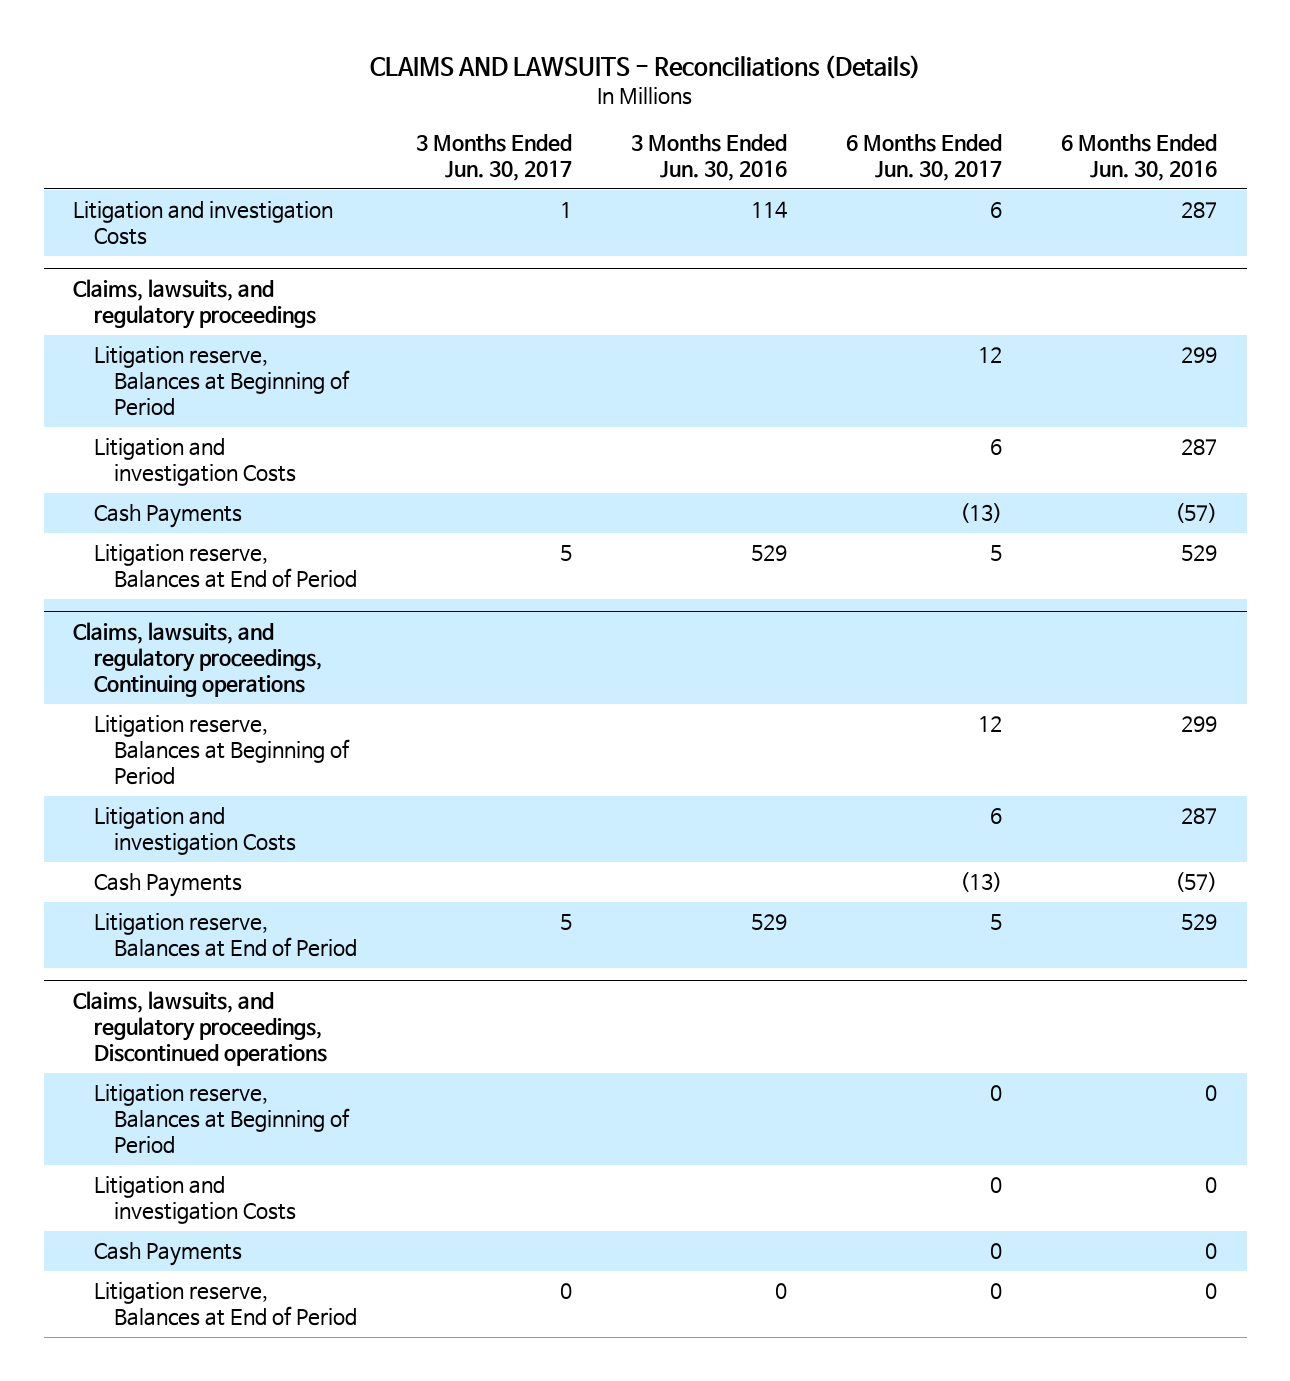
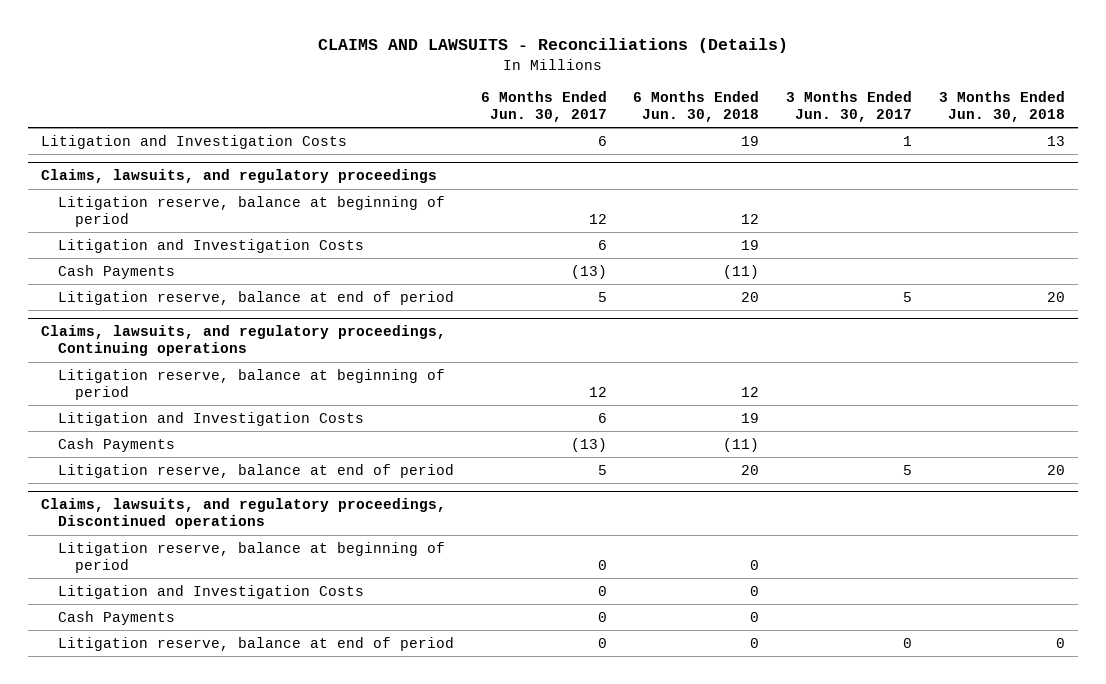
[631,134,788,182] 3 Months Ended Jun. 30, 2016 -> none
[1061,134,1218,182] 6 Months Ended Jun. 30, 2016 -> none
none -> [633,90,760,122] 6 Months Ended Jun. 30, 2018
none -> [938,90,1065,122] 3 Months Ended Jun. 30, 2018
[73,201,334,246] Litigation and investigation Costs -> [41,134,348,149] Litigation and Investigation Costs
[93,346,351,416] Litigation reserve, Balances at Beginning of Period -> [58,195,446,227] Litigation reserve, balance at beginning of period
[93,438,297,487] Litigation and investigation Costs -> [58,238,365,253] Litigation and Investigation Costs
[93,544,358,589] Litigation reserve, Balances at End of Period -> [58,290,455,305] Litigation reserve, balance at end of period
[93,715,351,785] Litigation reserve, Balances at Beginning of Period -> [58,368,446,400] Litigation reserve, balance at beginning of period
[93,807,297,856] Litigation and investigation Costs -> [58,411,365,426] Litigation and Investigation Costs
[93,913,358,958] Litigation reserve, Balances at End of Period -> [58,463,455,478] Litigation reserve, balance at end of period
[93,1084,351,1154] Litigation reserve, Balances at Beginning of Period -> [58,541,446,573] Litigation reserve, balance at beginning of period
[93,1176,297,1225] Litigation and investigation Costs -> [58,584,365,599] Litigation and Investigation Costs
[93,1282,358,1327] Litigation reserve, Balances at End of Period -> [58,636,455,651] Litigation reserve, balance at end of period

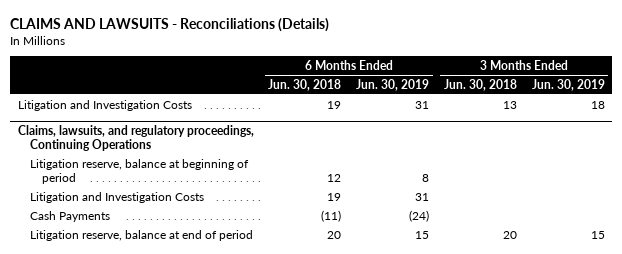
[480,90,607,122] 6 Months Ended Jun. 30, 2017 -> none
[786,90,913,122] 3 Months Ended Jun. 30, 2017 -> none
none -> [356,78,430,91] Jun. 30, 2019
none -> [531,78,605,91] Jun. 30, 2019
[41,169,438,184] Claims, lawsuits, and regulatory proceedings -> none
[58,195,446,227] Litigation reserve, balance at beginning of period -> none
[58,238,365,253] Litigation and Investigation Costs -> none
[58,264,176,279] Cash Payments -> none
[58,290,455,305] Litigation reserve, balance at end of period -> none
[41,325,447,357] Claims, lawsuits, and regulatory proceedings, Continuing operations -> [17,124,254,152] Claims, lawsuits, and regulatory proceedings, Continuing Operations
[41,498,447,530] Claims, lawsuits, and regulatory proceedings, Discontinued operations -> none
[58,541,446,573] Litigation reserve, balance at beginning of period -> none
[58,584,365,599] Litigation and Investigation Costs -> none
[58,610,176,625] Cash Payments -> none
[58,636,455,651] Litigation reserve, balance at end of period -> none

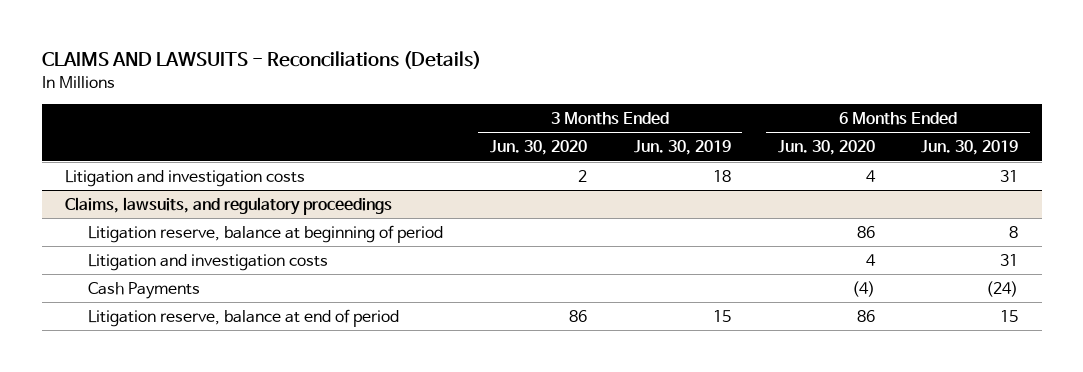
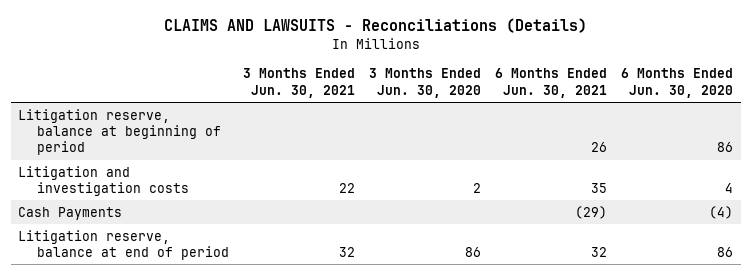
[633,140,731,156] Jun. 30, 2019 -> none
[921,140,1019,156] Jun. 30, 2019 -> none
none -> [243,68,356,98] 3 Months Ended Jun. 30, 2021
none -> [495,68,608,98] 6 Months Ended Jun. 30, 2021
[65,196,393,215] Claims, lawsuits, and regulatory proceedings -> none
[88,253,329,271] Litigation and investigation costs -> none
[65,169,306,187] Litigation and investigation costs -> [18,165,190,197] Litigation and investigation costs

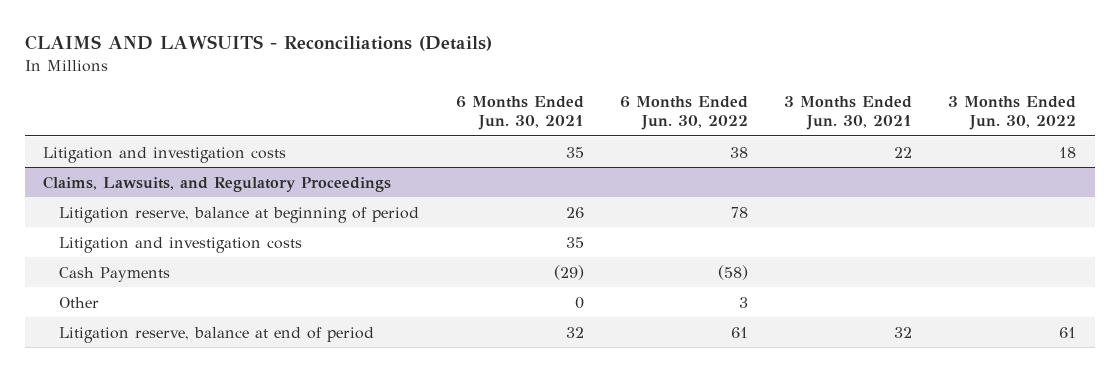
[369,68,482,98] 3 Months Ended Jun. 30, 2020 -> none
[621,68,734,98] 6 Months Ended Jun. 30, 2020 -> none
none -> [619,96,748,131] 6 Months Ended Jun. 30, 2022
none -> [948,96,1077,131] 3 Months Ended Jun. 30, 2022
[18,108,222,156] Litigation reserve, balance at beginning of period -> none
none -> [42,175,391,192] Claims, Lawsuits, and Regulatory Proceedings
none -> [59,206,420,223] Litigation reserve, balance at beginning of period
none -> [59,236,303,253] Litigation and investigation costs
none -> [59,296,100,308] Other

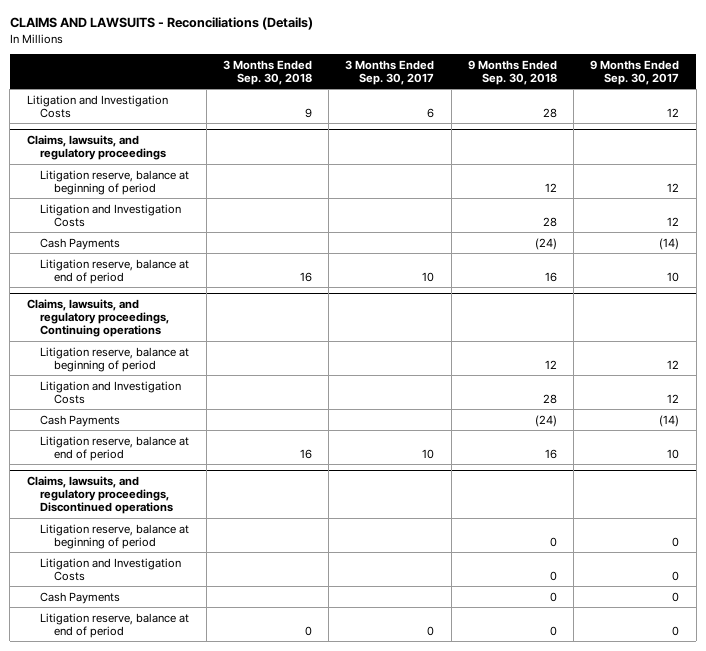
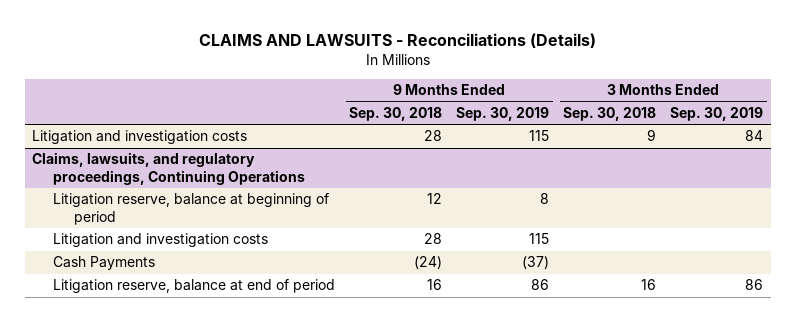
[345,59,435,85] 3 Months Ended Sep. 30, 2017 -> none
[590,59,680,85] 9 Months Ended Sep. 30, 2017 -> none
none -> [456,106,550,121] Sep. 30, 2019
none -> [670,106,764,121] Sep. 30, 2019
[26,135,167,161] Claims, lawsuits, and regulatory proceedings -> none
[40,169,190,195] Litigation reserve, balance at beginning of period -> none
[40,203,182,227] Litigation and Investigation Costs -> none
[40,237,121,250] Cash Payments -> none
[40,258,190,284] Litigation reserve, balance at end of period -> none
[26,94,168,118] Litigation and Investigation Costs -> [31,130,247,145] Litigation and investigation costs
[26,299,170,338] Claims, lawsuits, and regulatory proceedings, Continuing operations -> [31,152,305,185] Claims, lawsuits, and regulatory proceedings, Continuing Operations
[40,380,182,404] Litigation and Investigation Costs -> [52,233,268,248] Litigation and investigation costs
[26,476,174,515] Claims, lawsuits, and regulatory proceedings, Discontinued operations -> none
[40,523,190,549] Litigation reserve, balance at beginning of period -> none
[40,557,182,581] Litigation and Investigation Costs -> none
[40,591,121,604] Cash Payments -> none
[40,612,190,638] Litigation reserve, balance at end of period -> none

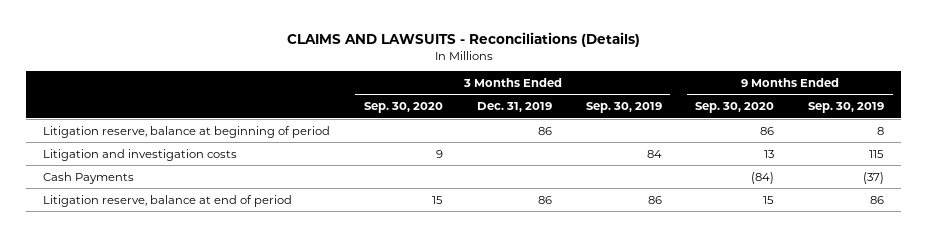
[349,106,443,121] Sep. 30, 2018 -> none
[563,106,657,121] Sep. 30, 2018 -> none
none -> [363,102,443,114] Sep. 30, 2020
none -> [476,102,552,113] Dec. 31, 2019
none -> [695,102,775,114] Sep. 30, 2020
[31,152,305,185] Claims, lawsuits, and regulatory proceedings, Continuing Operations -> none
[52,233,268,248] Litigation and investigation costs -> none
[31,130,247,145] Litigation and investigation costs -> [42,148,237,161] Litigation and investigation costs

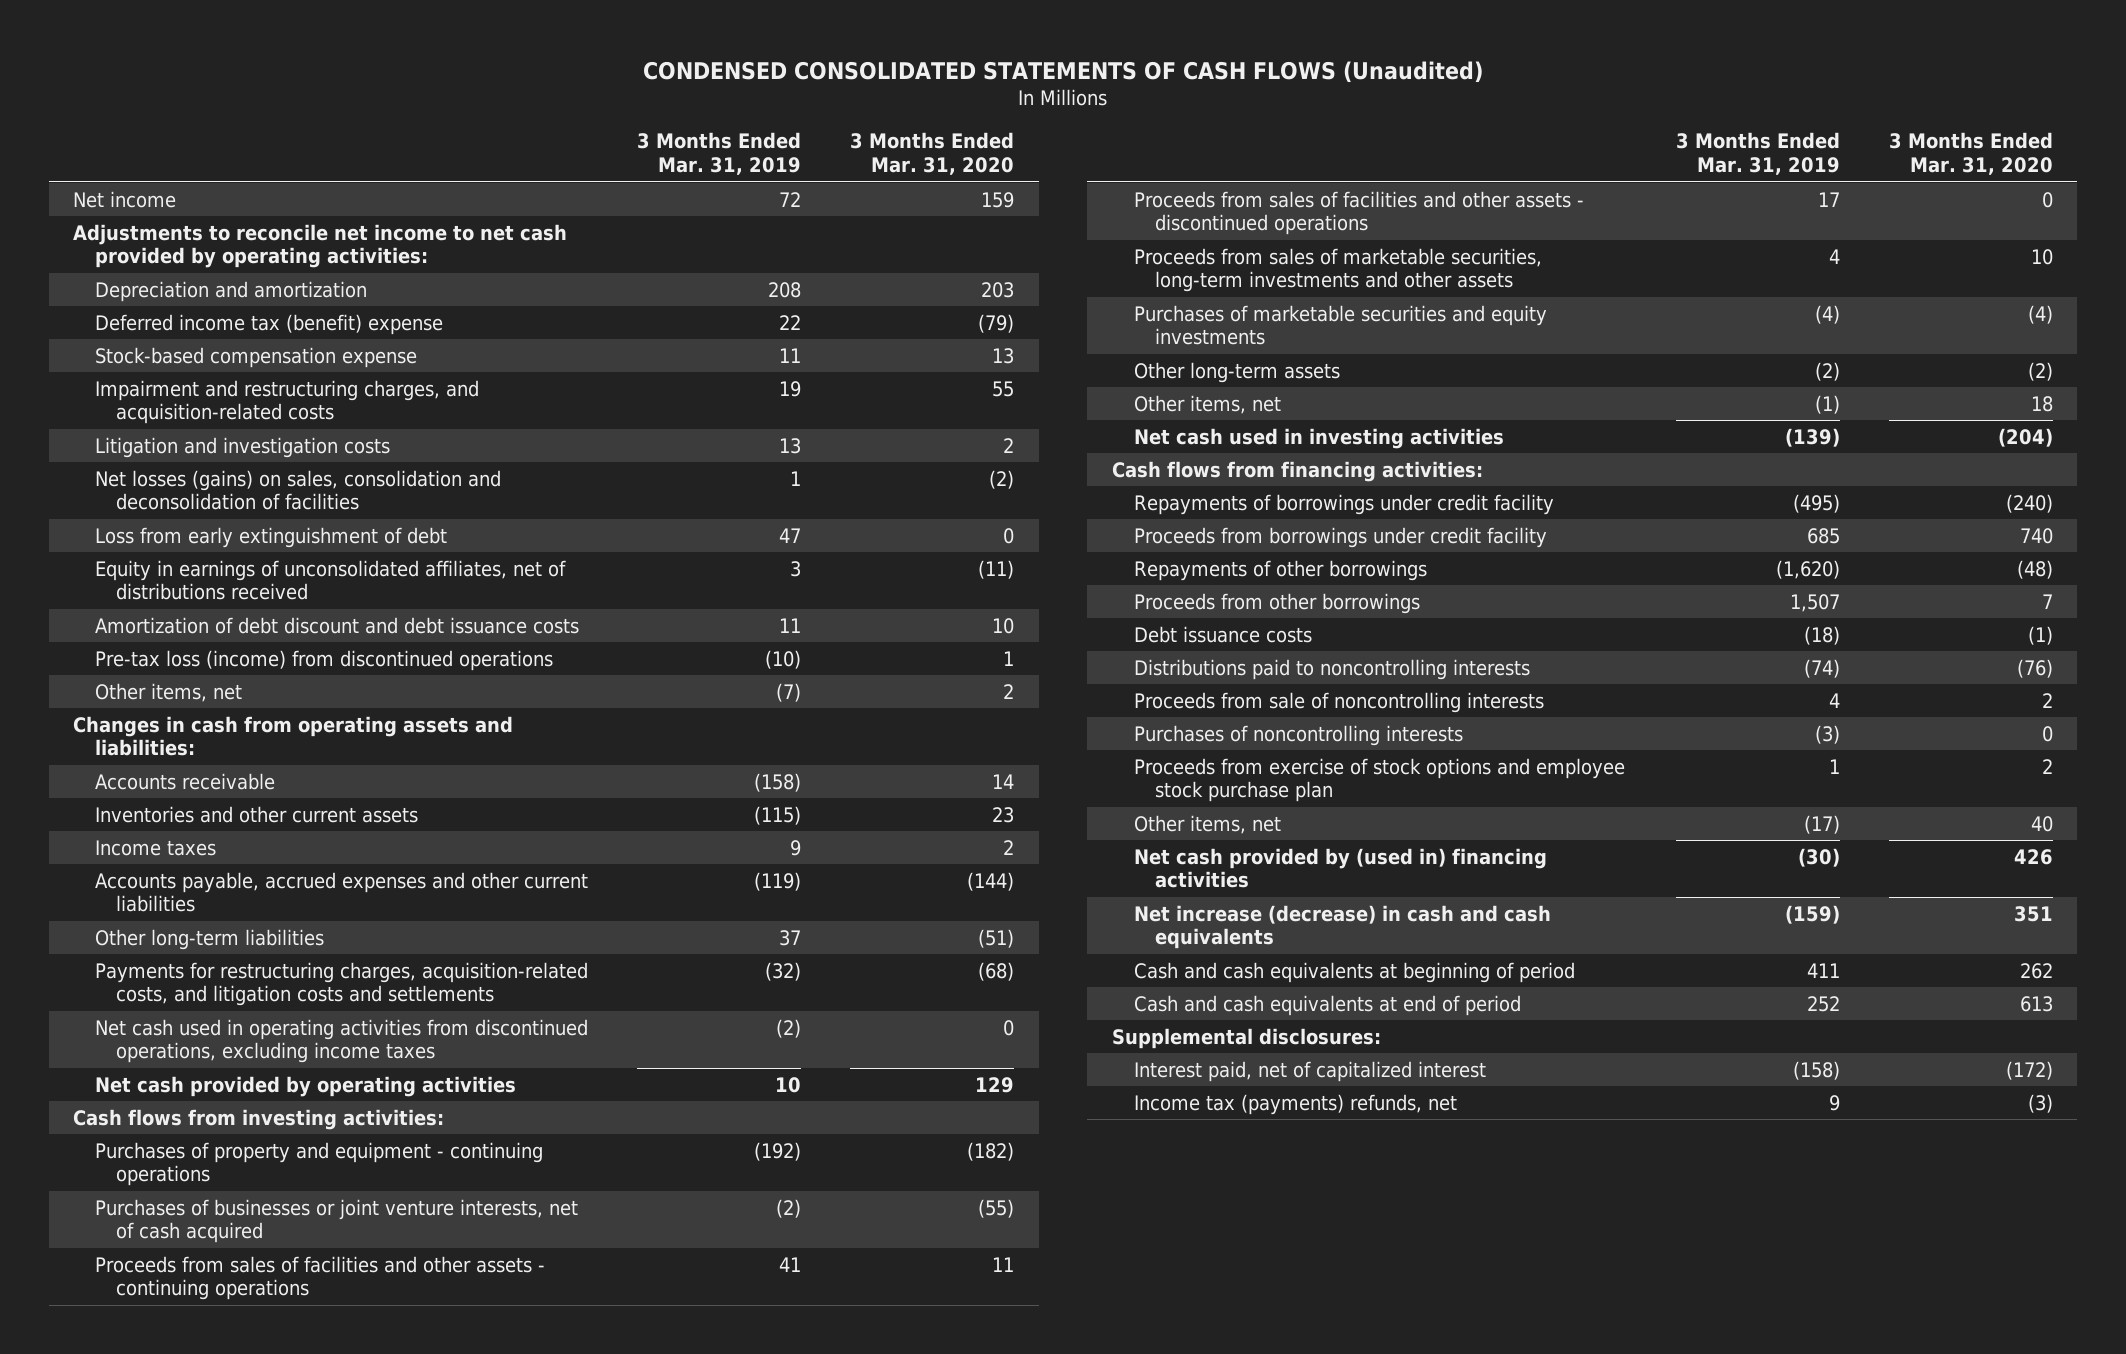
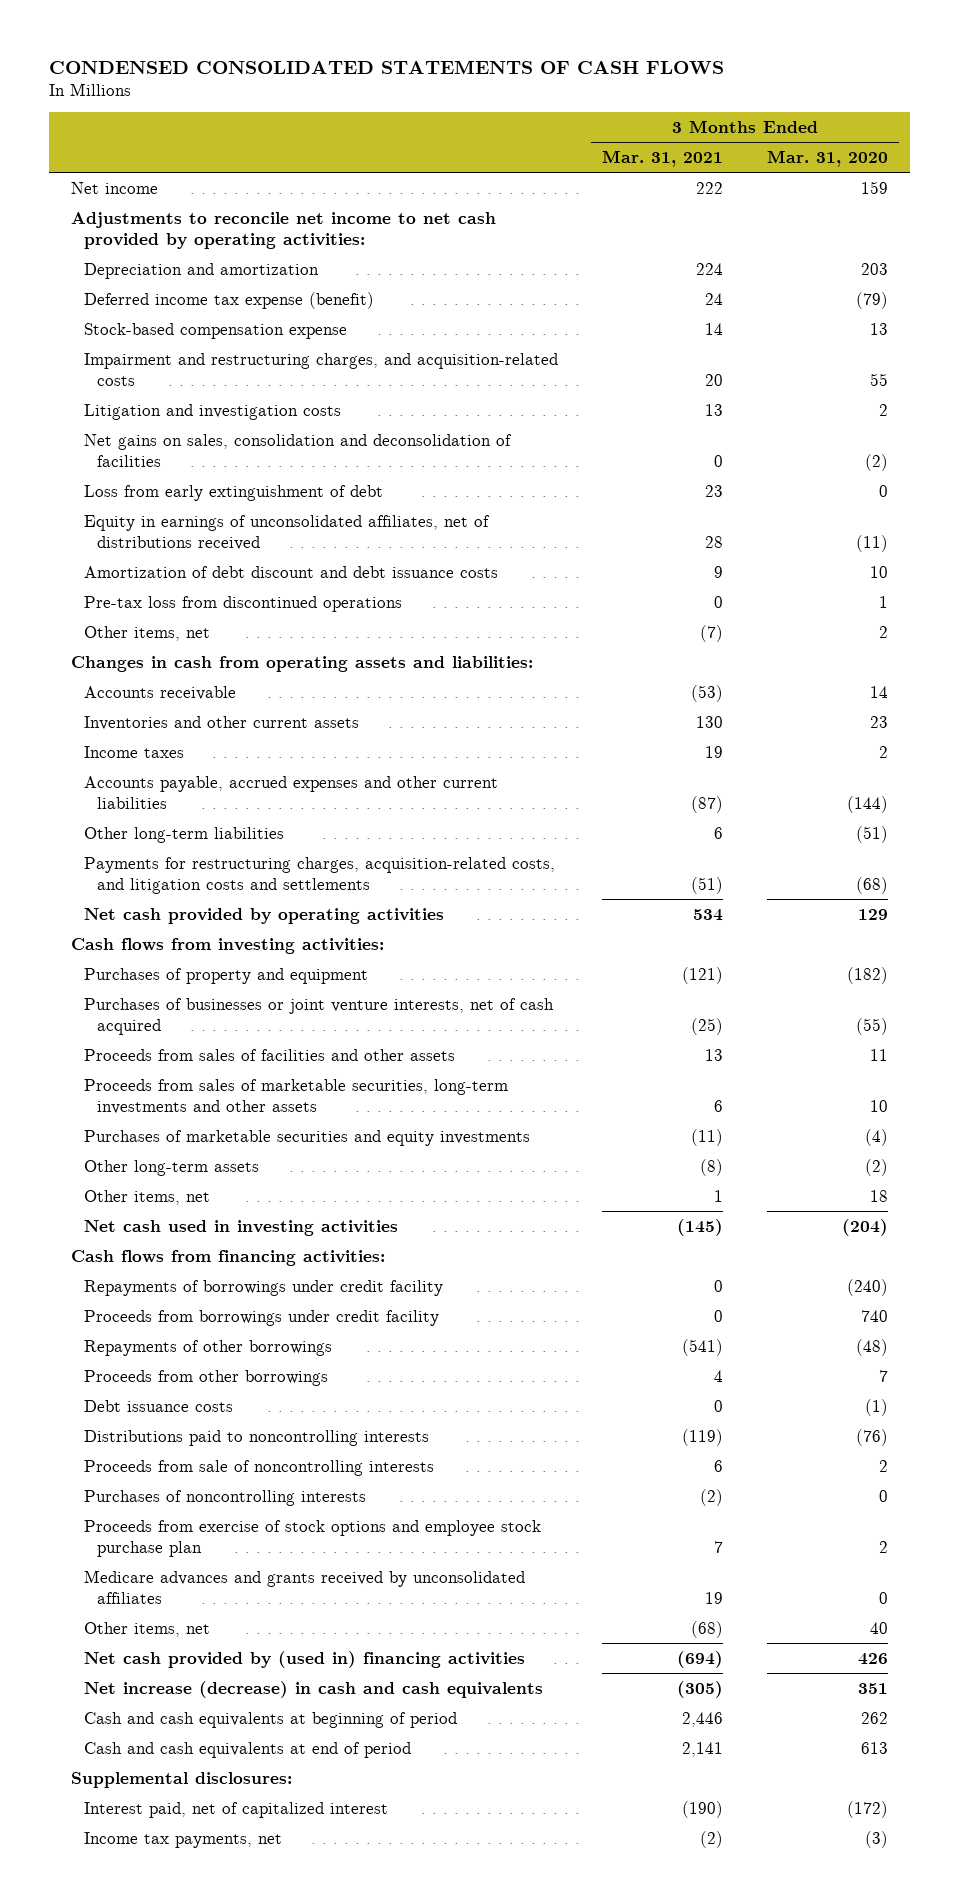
[642,60,1483,83] CONDENSED CONSOLIDATED STATEMENTS OF CASH FLOWS (Unaudited) -> [48,60,724,75] CONDENSED CONSOLIDATED STATEMENTS OF CASH FLOWS
[636,132,801,175] 3 Months Ended Mar. 31, 2019 -> none
none -> [602,149,724,167] Mar. 31, 2021
[94,313,443,335] Deferred income tax (benefit) expense -> [83,291,374,309] Deferred income tax expense (benefit)
[94,469,501,511] Net losses (gains) on sales, consolidation and deconsolidation of facilities -> [83,433,512,467] Net gains on sales, consolidation and deconsolidation of facilities
[94,649,553,671] Pre-tax loss (income) from discontinued operations -> [83,595,402,612] Pre-tax loss from discontinued operations
[94,1018,588,1064] Net cash used in operating activities from discontinued operations, excluding income taxes -> none
[94,1141,543,1187] Purchases of property and equipment - continuing operations -> [83,967,368,984] Purchases of property and equipment
[1133,190,1584,236] Proceeds from sales of facilities and other assets - discontinued operations -> none
[94,1255,545,1301] Proceeds from sales of facilities and other assets - continuing operations -> [83,1048,455,1061] Proceeds from sales of facilities and other assets
none -> [83,1569,525,1604] Medicare advances and grants received by unconsolidated affiliates
[1133,1093,1457,1115] Income tax (payments) refunds, net -> [83,1831,282,1848] Income tax payments, net

